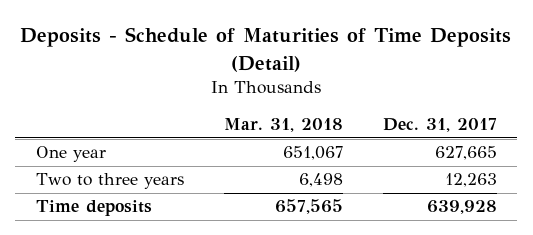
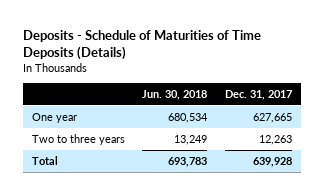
[20,27,512,72] Deposits - Schedule of Maturities of Time Deposits (Detail) -> [22,29,261,61] Deposits - Schedule of Maturities of Time Deposits (Details)
[223,118,343,133] Mar. 31, 2018 -> none
none -> [142,90,208,101] Jun. 30, 2018
[35,200,152,217] Time deposits -> [31,155,58,165] Total

